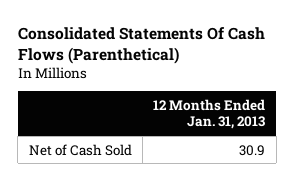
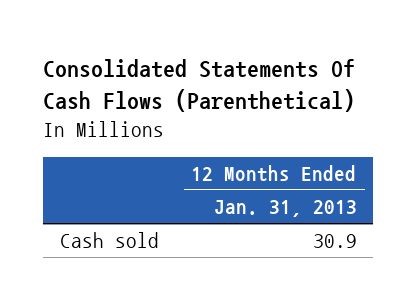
[28,143,132,156] Net of Cash Sold -> [59,232,159,249] Cash sold

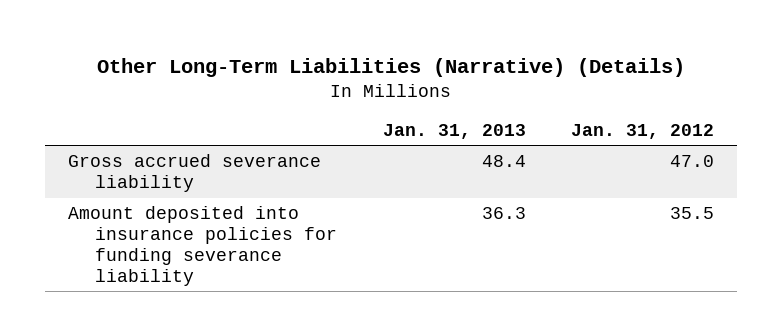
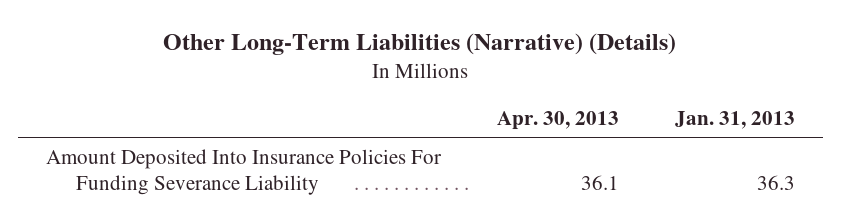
[571,123,715,139] Jan. 31, 2012 -> none
none -> [496,111,619,131] Apr. 30, 2013
[68,154,322,193] Gross accrued severance liability -> none
[68,206,337,287] Amount deposited into insurance policies for funding severance liability -> [46,148,443,195] Amount Deposited Into Insurance Policies For Funding Severance Liability

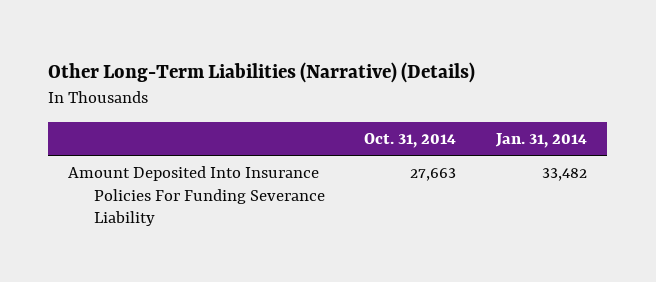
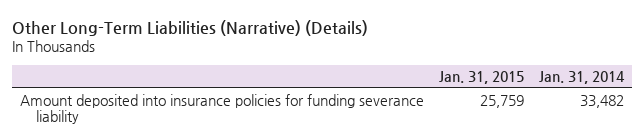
[364,133,457,149] Oct. 31, 2014 -> none
none -> [439,71,525,85] Jan. 31, 2015
[68,166,325,227] Amount Deposited Into Insurance Policies For Funding Severance Liability -> [19,94,424,125] Amount deposited into insurance policies for funding severance liability

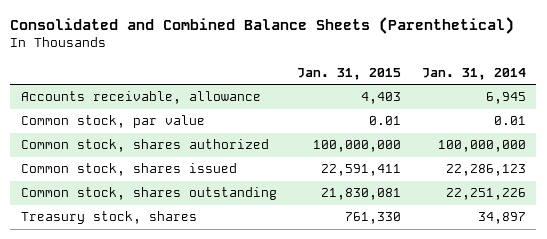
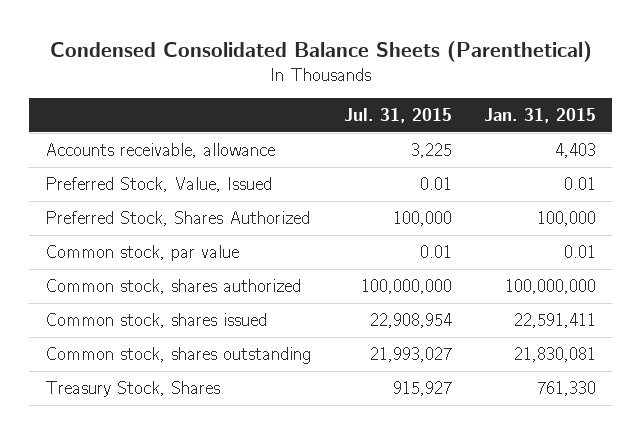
[10,17,515,35] Consolidated and Combined Balance Sheets (Parenthetical) -> [49,40,592,62] Condensed Consolidated Balance Sheets (Parenthetical)
[421,67,526,80] Jan. 31, 2014 -> none
none -> [343,108,452,124] Jul. 31, 2015
none -> [45,176,273,192] Preferred Stock, Value, Issued
none -> [45,210,311,226] Preferred Stock, Shares Authorized
[20,211,197,225] Treasury stock, shares -> [45,380,221,397] Treasury Stock, Shares

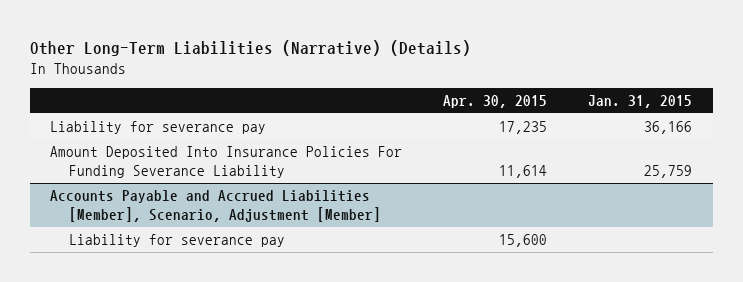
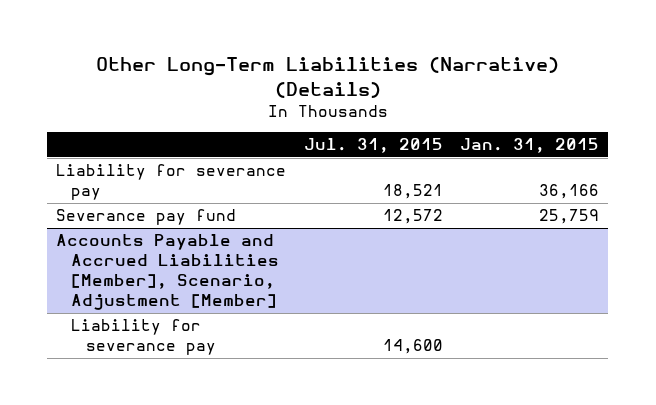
[443,95,548,109] Apr. 30, 2015 -> none
none -> [303,138,443,154] Jul. 31, 2015
[50,146,403,179] Amount Deposited Into Insurance Policies For Funding Severance Liability -> [56,209,237,226] Severance pay fund

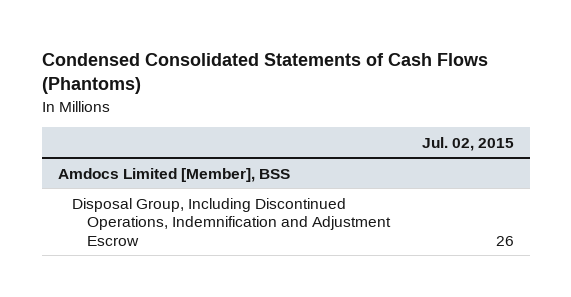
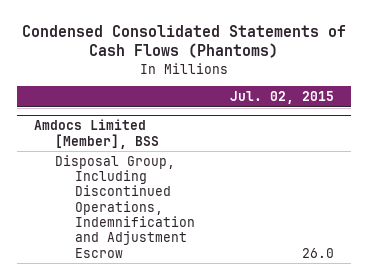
[495,235,514,246] 26 -> [301,247,334,258] 26.0

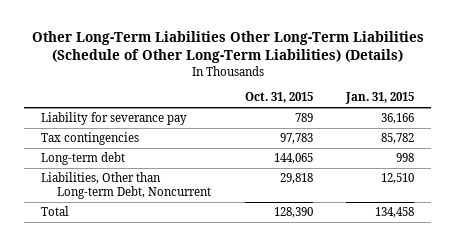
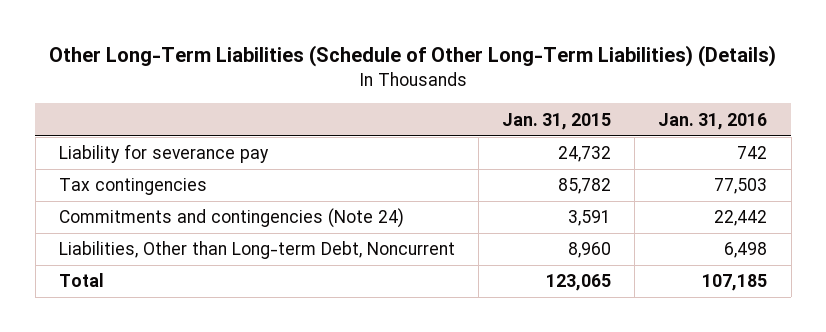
[31,31,424,64] Other Long-Term Liabilities Other Long-Term Liabilities (Schedule of Other Long-Term Liabilities) (Details) -> [49,45,777,68] Other Long-Term Liabilities (Schedule of Other Long-Term Liabilities) (Details)
[244,92,313,104] Oct. 31, 2015 -> none
none -> [658,112,768,130] Jan. 31, 2016
[381,113,415,125] 36,166 -> [558,146,612,163] 24,732
[40,152,125,166] Long-term debt -> none
none -> [58,208,404,229] Commitments and contingencies (Note 24)
[381,173,415,185] 12,510 -> [568,242,612,259] 8,960
[375,207,415,219] 134,458 -> [546,274,612,292] 123,065

